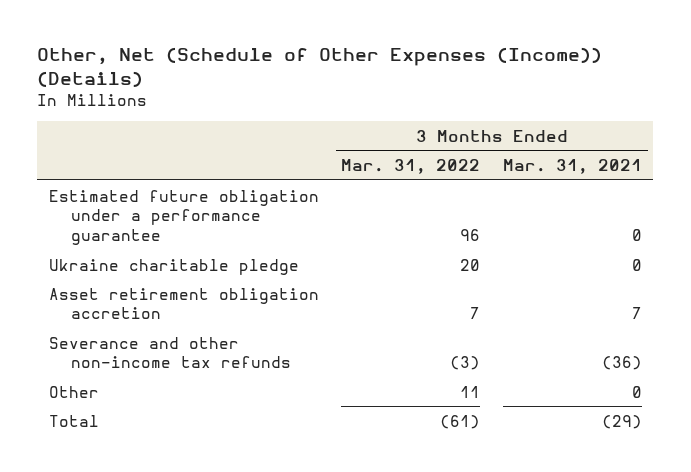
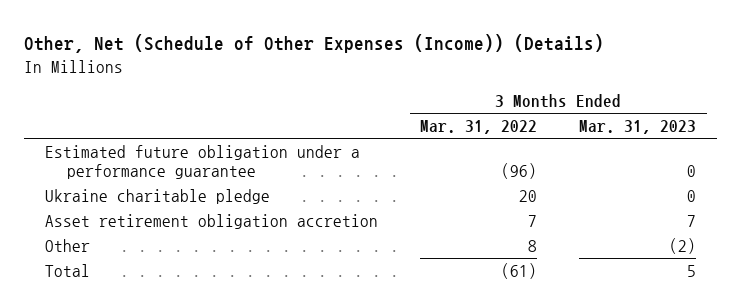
[503,158,643,174] Mar. 31, 2021 -> none
none -> [579,119,697,134] Mar. 31, 2023
[460,229,481,242] 96 -> [501,162,538,179] (96)
[48,336,291,369] Severance and other non-income tax refunds -> none
[460,385,481,398] 11 -> [528,239,538,252] 8

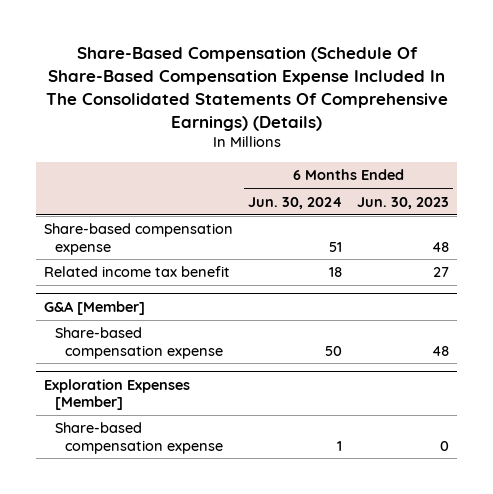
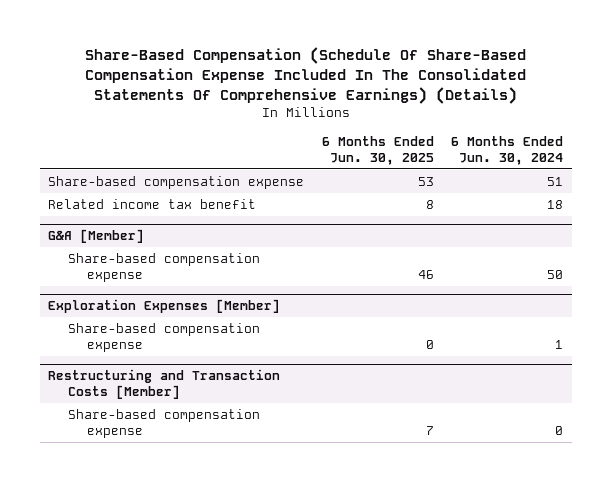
[357,196,450,209] Jun. 30, 2023 -> none
none -> [321,135,434,165] 6 Months Ended Jun. 30, 2025
none -> [48,369,281,400] Restructuring and Transaction Costs [Member]
none -> [67,408,260,439] Share-based compensation expense

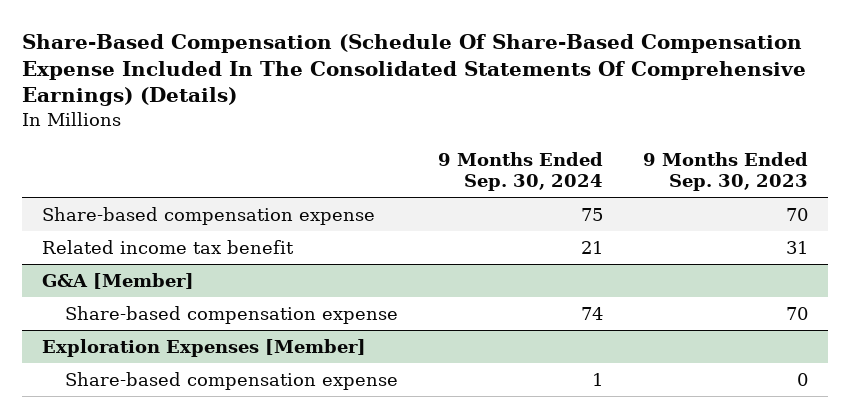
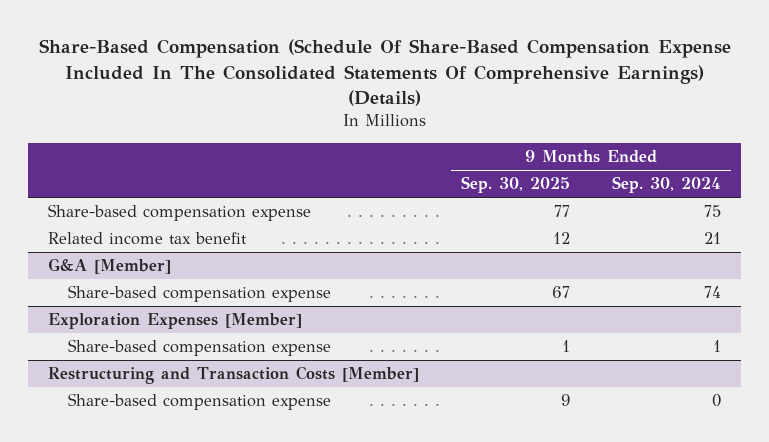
[642,151,808,192] 9 Months Ended Sep. 30, 2023 -> none
none -> [461,176,571,194] Sep. 30, 2025
none -> [48,366,420,385] Restructuring and Transaction Costs [Member]
none -> [68,393,332,411] Share-based compensation expense

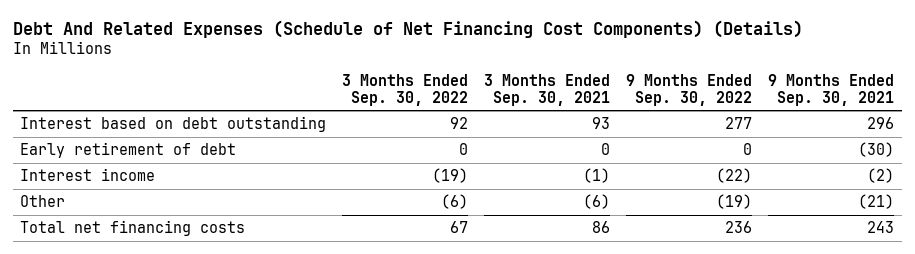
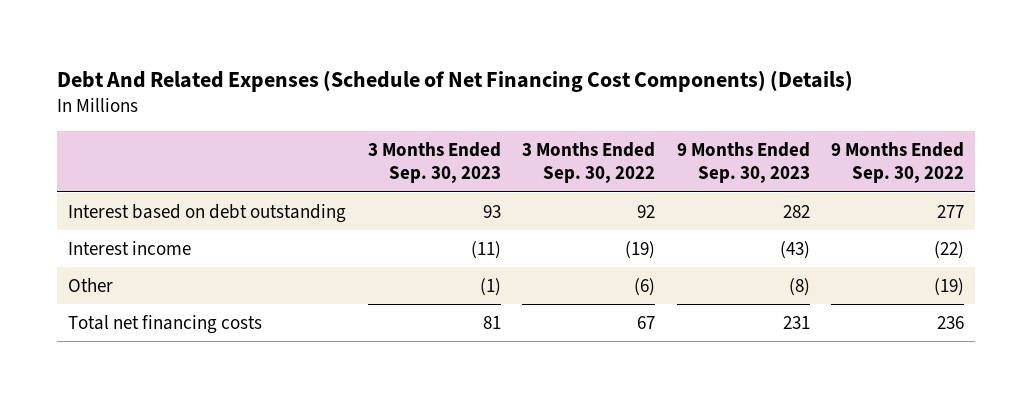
[484,74,611,106] 3 Months Ended Sep. 30, 2021 -> none
[768,74,895,106] 9 Months Ended Sep. 30, 2021 -> none
none -> [367,142,501,184] 3 Months Ended Sep. 30, 2023
none -> [676,142,810,184] 9 Months Ended Sep. 30, 2023
[20,141,237,158] Early retirement of debt -> none

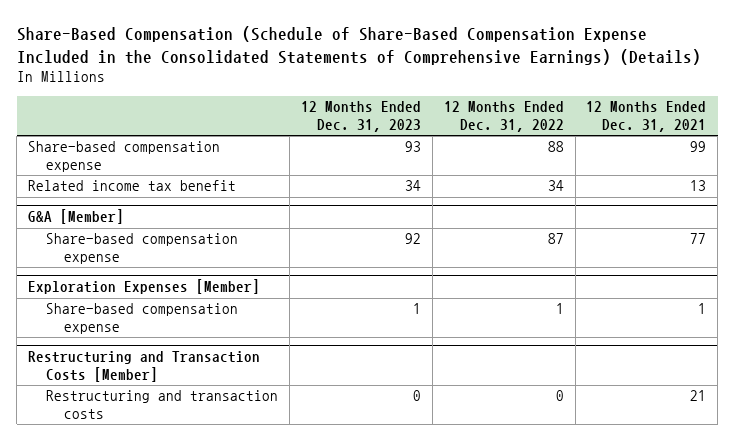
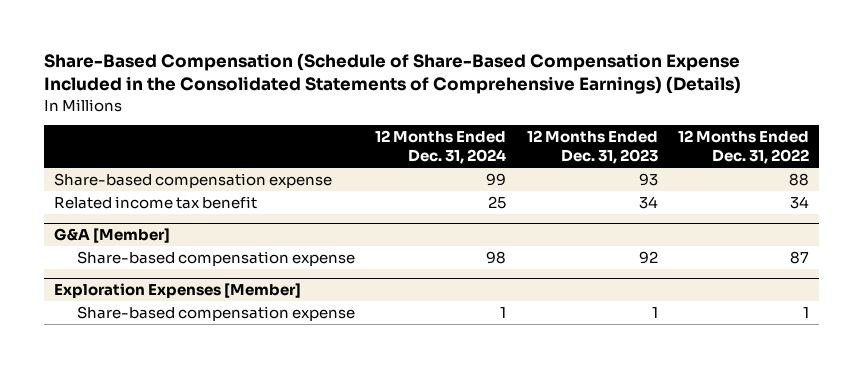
[586,101,707,133] 12 Months Ended Dec. 31, 2021 -> none
none -> [375,130,507,165] 12 Months Ended Dec. 31, 2024
[28,351,261,383] Restructuring and Transaction Costs [Member] -> none
[45,390,278,420] Restructuring and transaction costs -> none

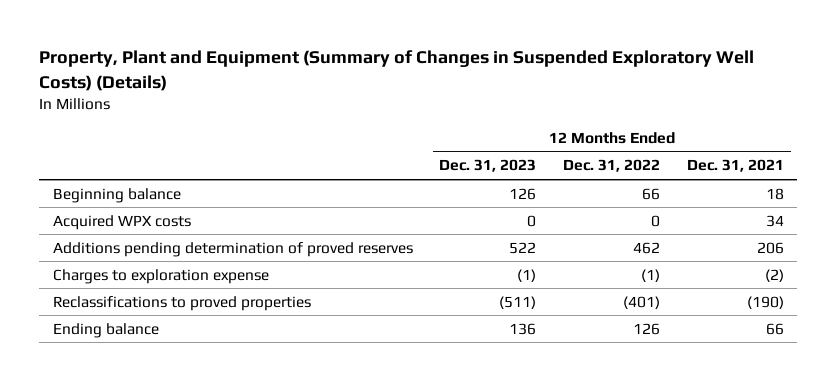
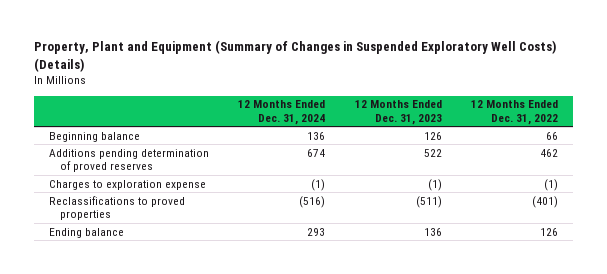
[687,159,785,173] Dec. 31, 2021 -> none
none -> [238,100,326,125] 12 Months Ended Dec. 31, 2024
[52,214,191,230] Acquired WPX costs -> none

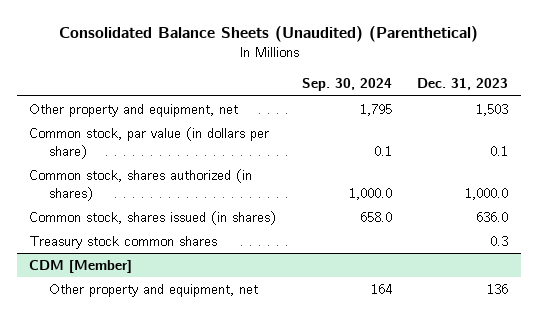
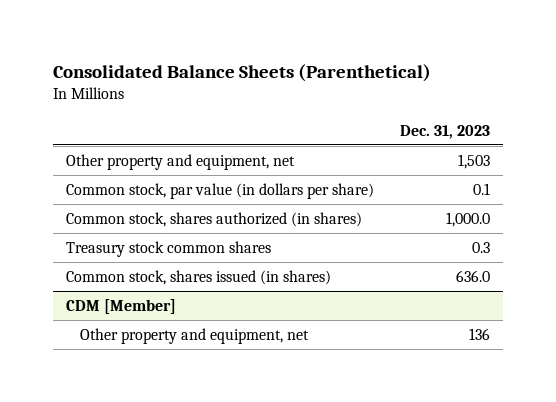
[58,26,478,43] Consolidated Balance Sheets (Unaudited) (Parenthetical) -> [53,63,432,82] Consolidated Balance Sheets (Parenthetical)
[301,78,392,92] Sep. 30, 2024 -> none
[29,210,277,225] Common stock, shares issued (in shares) -> [66,270,332,286] Common stock, shares issued (in shares)

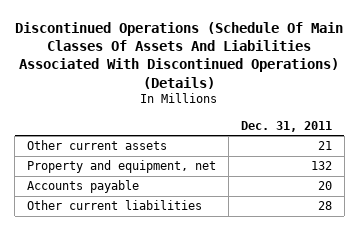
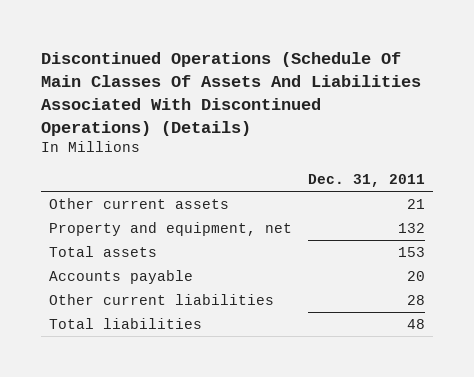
none -> [49,245,158,257] Total assets
none -> [49,317,203,329] Total liabilities

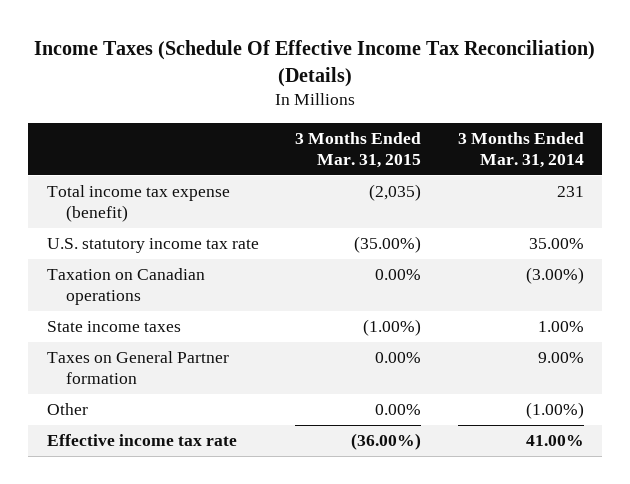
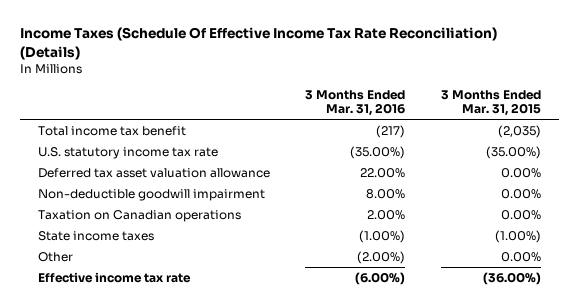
[34,40,596,88] Income Taxes (Schedule Of Effective Income Tax Reconciliation) (Details) -> [19,27,497,60] Income Taxes (Schedule Of Effective Income Tax Rate Reconciliation) (Details)
[457,131,584,168] 3 Months Ended Mar. 31, 2014 -> none
none -> [305,90,406,117] 3 Months Ended Mar. 31, 2016
[46,185,230,223] Total income tax expense (benefit) -> [37,125,186,136] Total income tax benefit
none -> [37,167,270,178] Deferred tax asset valuation allowance
none -> [37,188,265,201] Non-deductible goodwill impairment
[46,351,229,385] Taxes on General Partner formation -> none

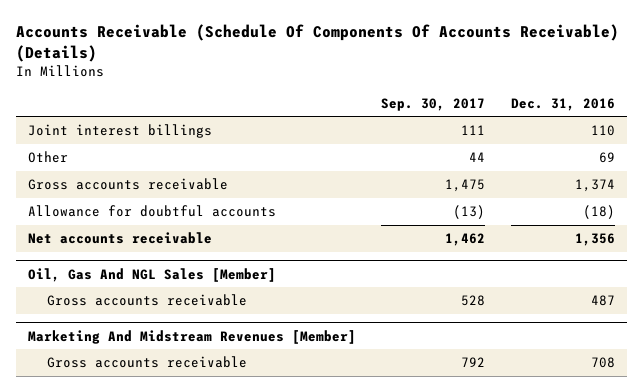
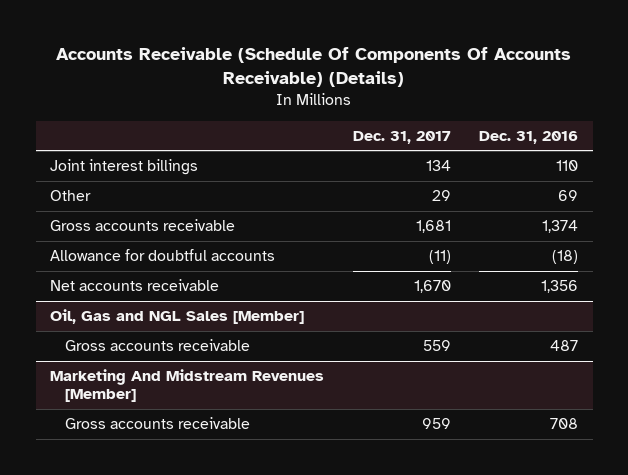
[381,97,486,111] Sep. 30, 2017 -> none
none -> [352,130,451,144] Dec. 31, 2017
[28,267,277,282] Oil, Gas And NGL Sales [Member] -> [49,309,304,325] Oil, Gas and NGL Sales [Member]

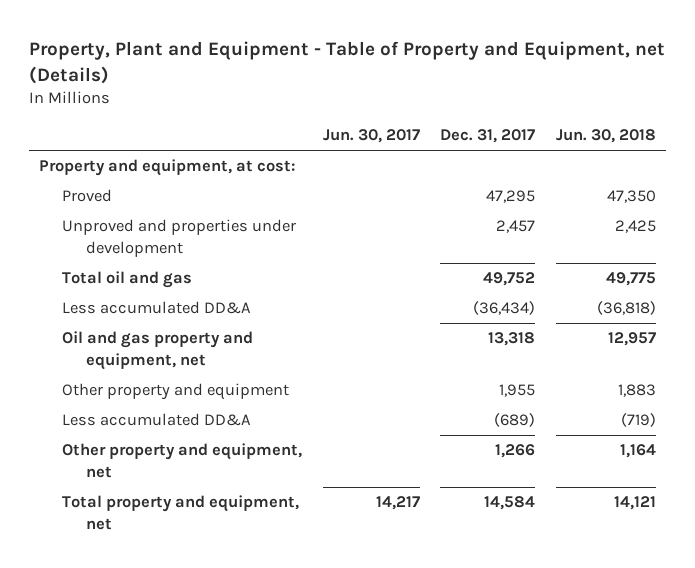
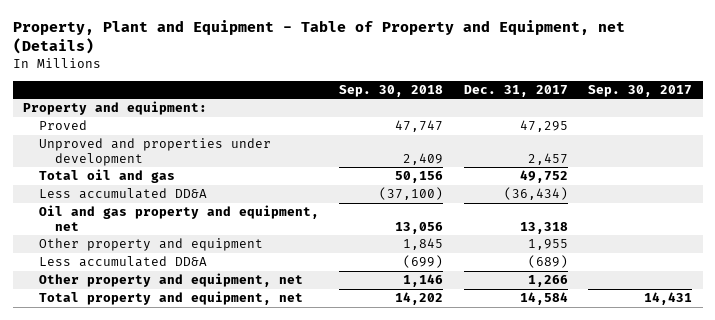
[322,129,420,144] Jun. 30, 2017 -> none
[555,129,656,144] Jun. 30, 2018 -> none
none -> [339,84,444,97] Sep. 30, 2018
none -> [588,84,693,97] Sep. 30, 2017
[38,159,295,177] Property and equipment, at cost: -> [22,101,207,116] Property and equipment:

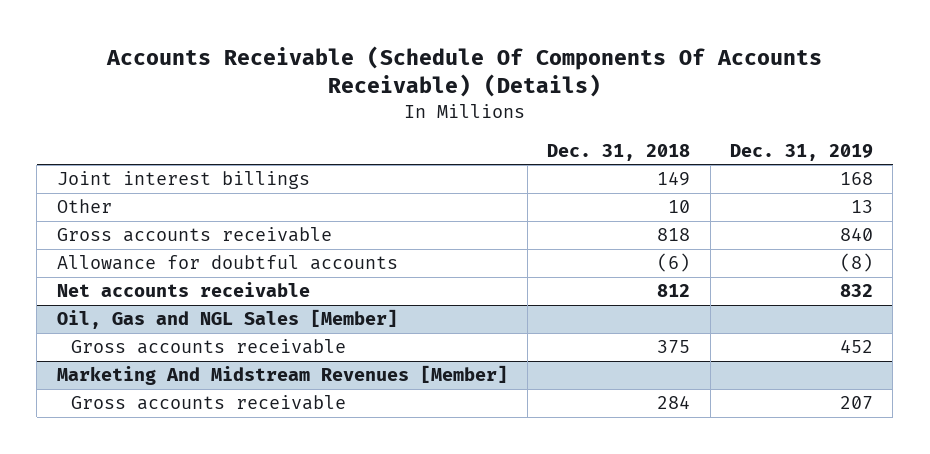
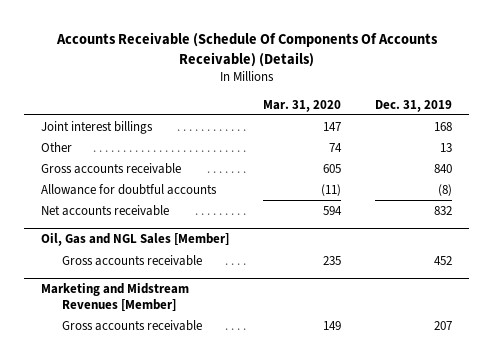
[547,143,691,161] Dec. 31, 2018 -> none
none -> [263,99,342,112] Mar. 31, 2020
[56,365,508,386] Marketing And Midstream Revenues [Member] -> [41,283,190,311] Marketing and Midstream Revenues [Member]

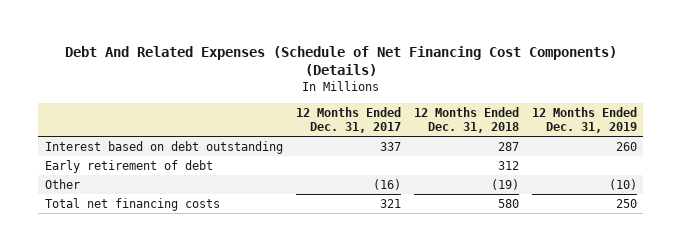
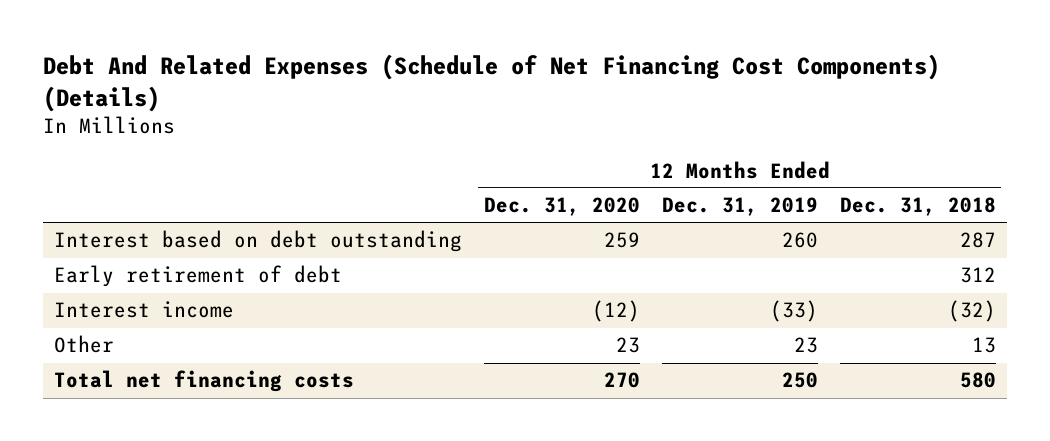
[295,107,401,134] 12 Months Ended Dec. 31, 2017 -> none
none -> [483,197,640,217] Dec. 31, 2020
none -> [53,301,234,319] Interest income
[490,178,519,190] (19) -> [971,337,996,354] 13
[608,178,637,190] (10) -> [793,337,818,354] 23

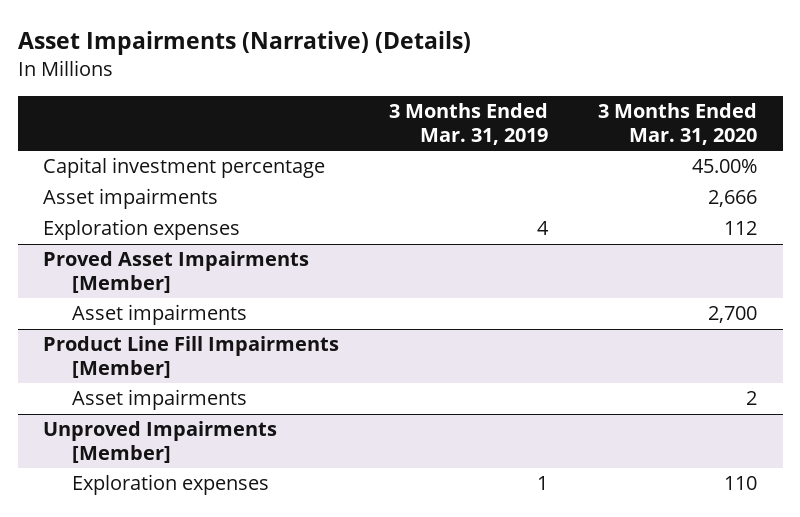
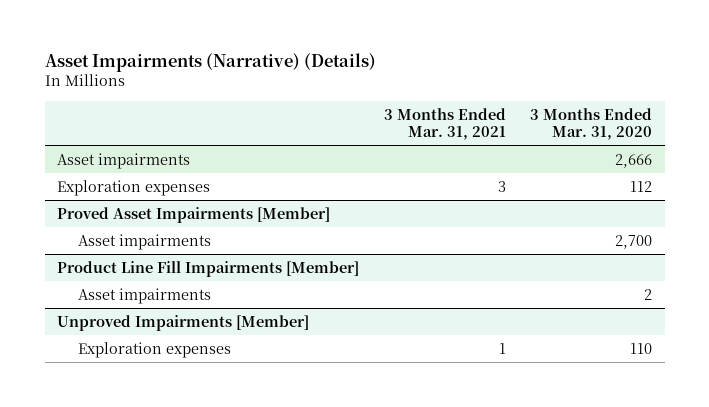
[389,103,549,145] 3 Months Ended Mar. 31, 2019 -> none
none -> [383,107,506,140] 3 Months Ended Mar. 31, 2021
[42,157,325,179] Capital investment percentage -> none

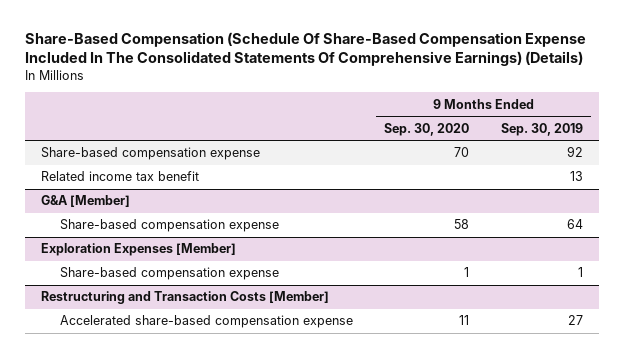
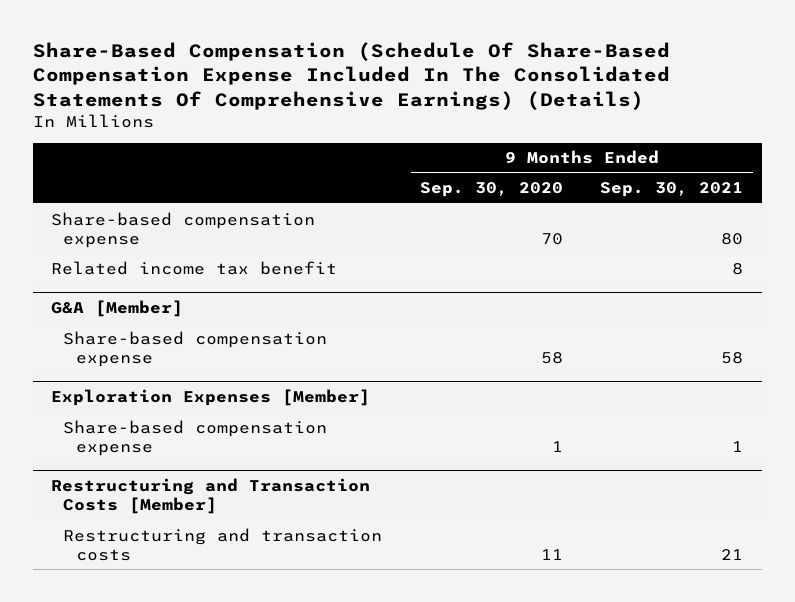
[501,122,584,136] Sep. 30, 2019 -> none
none -> [600,182,744,198] Sep. 30, 2021
[59,315,353,329] Accelerated share-based compensation expense -> [63,527,383,561] Restructuring and transaction costs

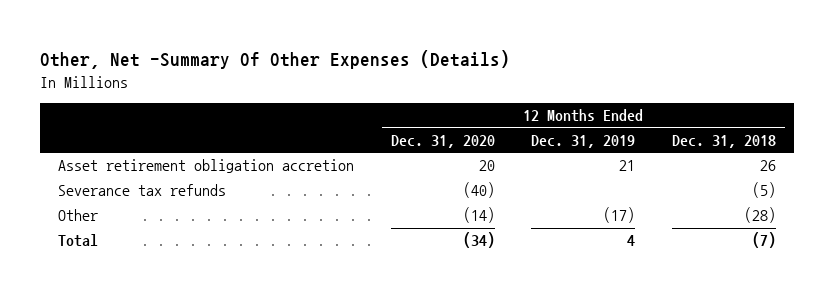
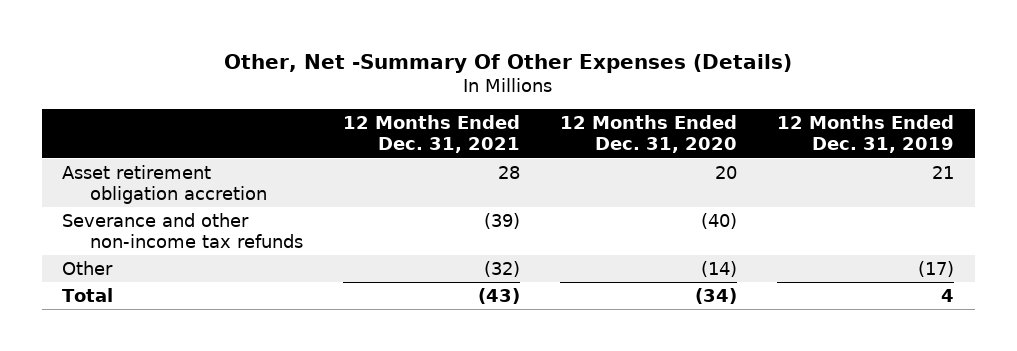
[671,135,776,149] Dec. 31, 2018 -> none
none -> [342,115,520,154] 12 Months Ended Dec. 31, 2021
[58,184,227,197] Severance tax refunds -> [62,212,303,249] Severance and other non-income tax refunds

